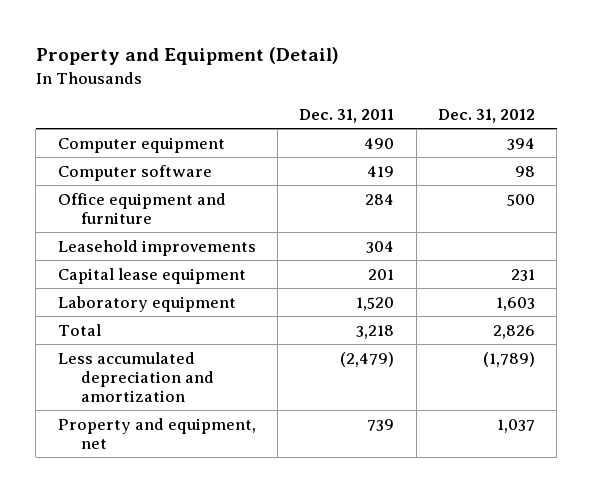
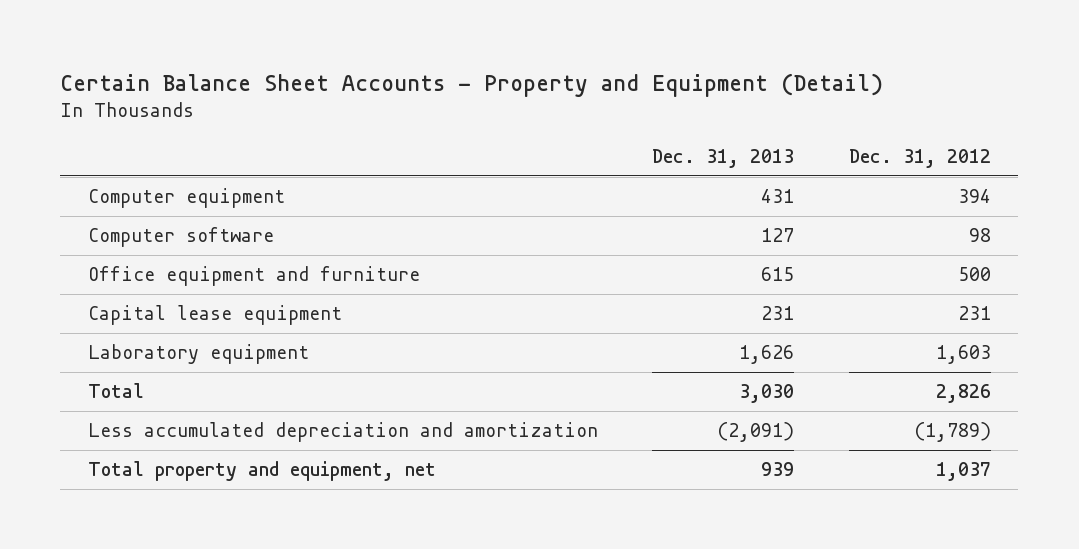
[35,47,339,66] Property and Equipment (Detail) -> [60,72,884,97] Certain Balance Sheet Accounts - Property and Equipment (Detail)
[299,108,395,123] Dec. 31, 2011 -> none
none -> [652,148,795,168] Dec. 31, 2013
[57,239,256,256] Leasehold improvements -> none
[57,417,256,449] Property and equipment, net -> [87,461,436,482] Total property and equipment, net

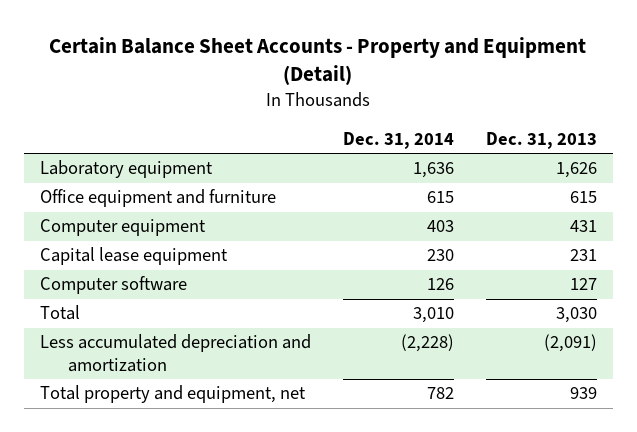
[849,148,992,168] Dec. 31, 2012 -> none
none -> [342,132,454,150] Dec. 31, 2014
[87,344,309,365] Laboratory equipment -> [39,160,213,179] Laboratory equipment
[87,188,285,209] Computer equipment -> [39,219,206,237] Computer equipment
[87,227,274,248] Computer software -> [39,276,187,295] Computer software

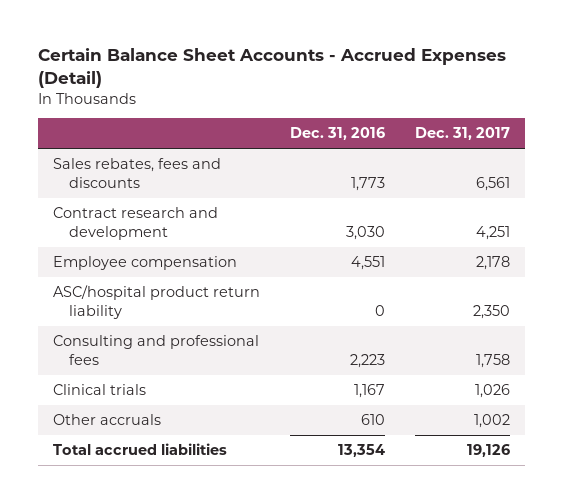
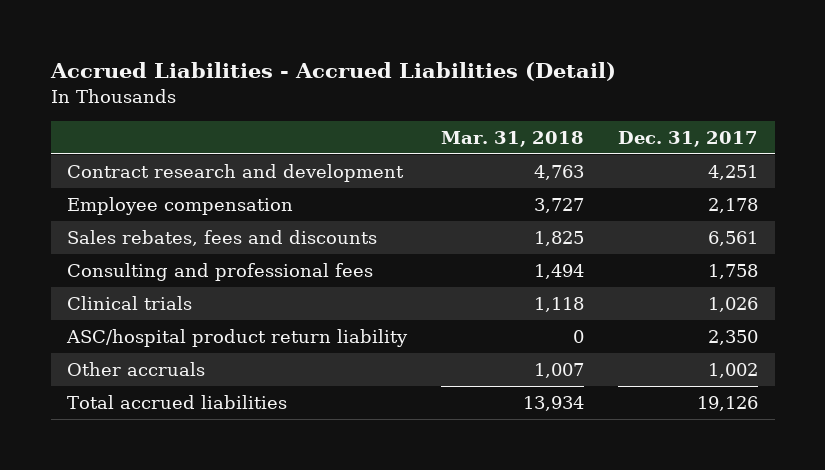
[37,47,506,88] Certain Balance Sheet Accounts - Accrued Expenses (Detail) -> [49,62,616,82] Accrued Liabilities - Accrued Liabilities (Detail)
[290,127,386,141] Dec. 31, 2016 -> none
none -> [441,130,585,147] Mar. 31, 2018
[53,158,222,189] Sales rebates, fees and discounts -> [67,230,378,247] Sales rebates, fees and discounts
[53,285,261,320] ASC/hospital product return liability -> [66,329,409,348] ASC/hospital product return liability

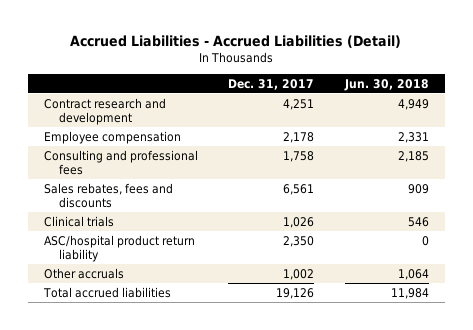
[441,130,585,147] Mar. 31, 2018 -> none
none -> [344,78,430,91] Jun. 30, 2018
[67,230,378,247] Sales rebates, fees and discounts -> [43,182,173,208] Sales rebates, fees and discounts

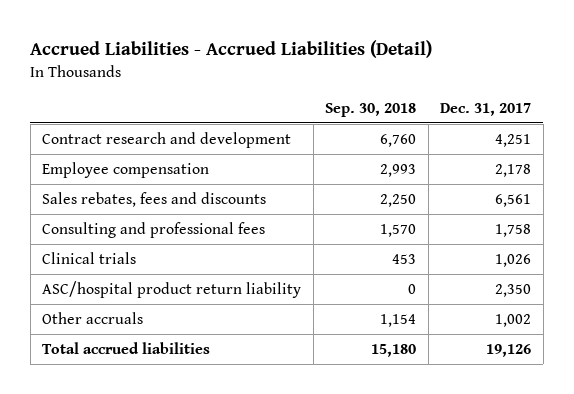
[344,78,430,91] Jun. 30, 2018 -> none
none -> [325,103,417,118] Sep. 30, 2018
[43,149,198,175] Consulting and professional fees -> [42,221,266,238] Consulting and professional fees

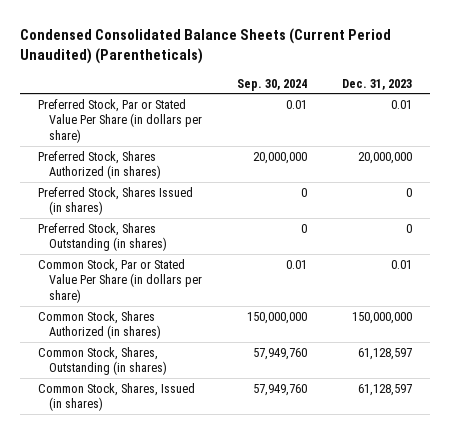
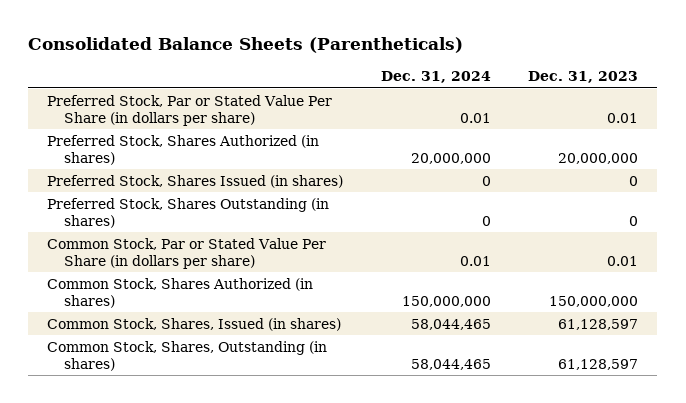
[20,28,392,65] Condensed Consolidated Balance Sheets (Current Period Unaudited) (Parentheticals) -> [28,37,464,54] Consolidated Balance Sheets (Parentheticals)
[237,78,308,91] Sep. 30, 2024 -> none
none -> [380,71,491,84] Dec. 31, 2024
[38,346,167,376] Common Stock, Shares, Outstanding (in shares) -> [47,340,328,371] Common Stock, Shares, Outstanding (in shares)

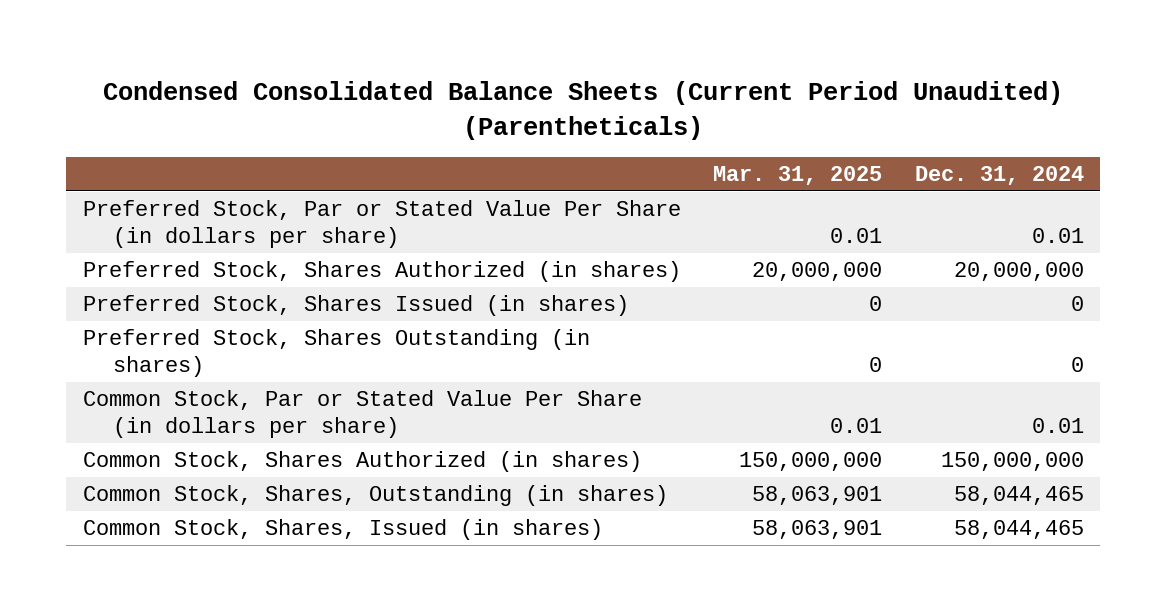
[28,37,464,54] Consolidated Balance Sheets (Parentheticals) -> [103,81,1064,140] Condensed Consolidated Balance Sheets (Current Period Unaudited) (Parentheticals)
[528,71,639,84] Dec. 31, 2023 -> none
none -> [713,165,883,185] Mar. 31, 2025
[47,317,342,331] Common Stock, Shares, Issued (in shares) -> [82,519,603,541] Common Stock, Shares, Issued (in shares)

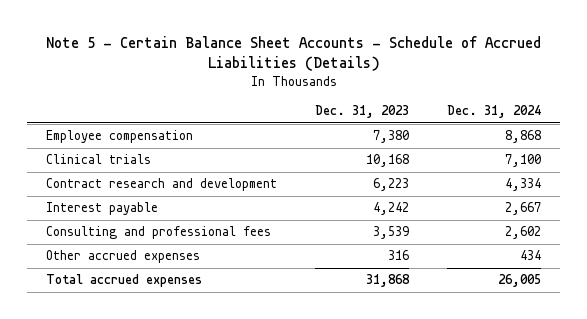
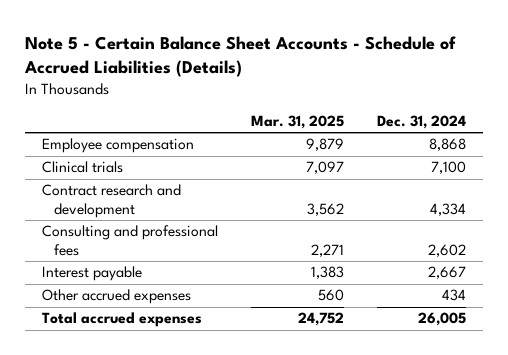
[315,105,410,119] Dec. 31, 2023 -> none
none -> [250,115,344,130] Mar. 31, 2025
[46,202,159,216] Interest payable -> [41,266,142,282] Interest payable

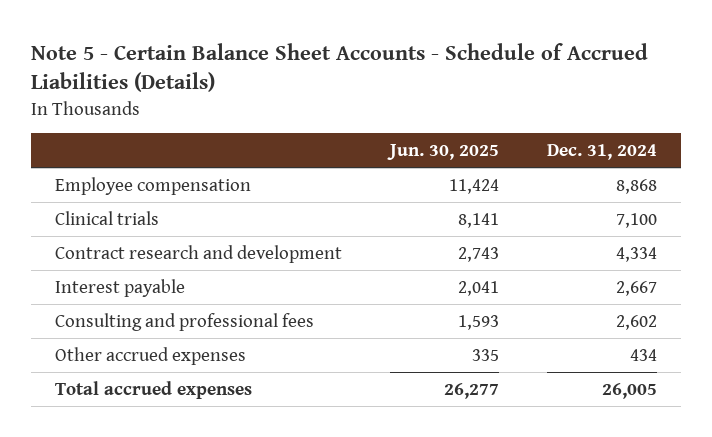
[250,115,344,130] Mar. 31, 2025 -> none
none -> [387,144,500,161] Jun. 30, 2025
[41,225,218,256] Consulting and professional fees -> [55,312,315,331] Consulting and professional fees

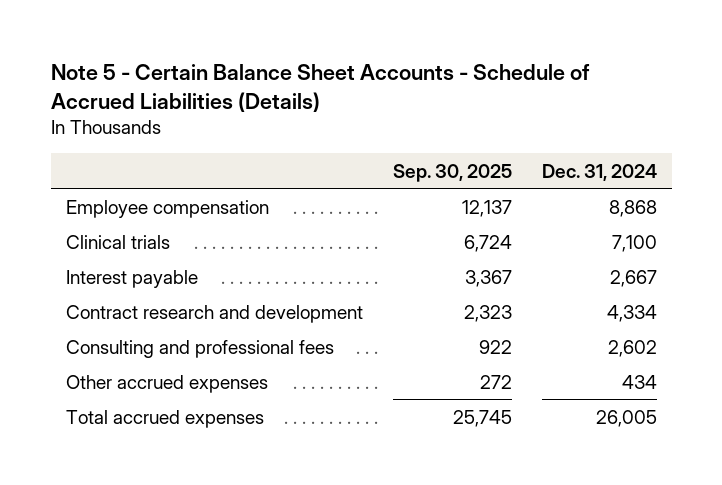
[387,144,500,161] Jun. 30, 2025 -> none
none -> [392,163,512,182] Sep. 30, 2025
[55,244,343,263] Contract research and development -> [65,304,363,323] Contract research and development

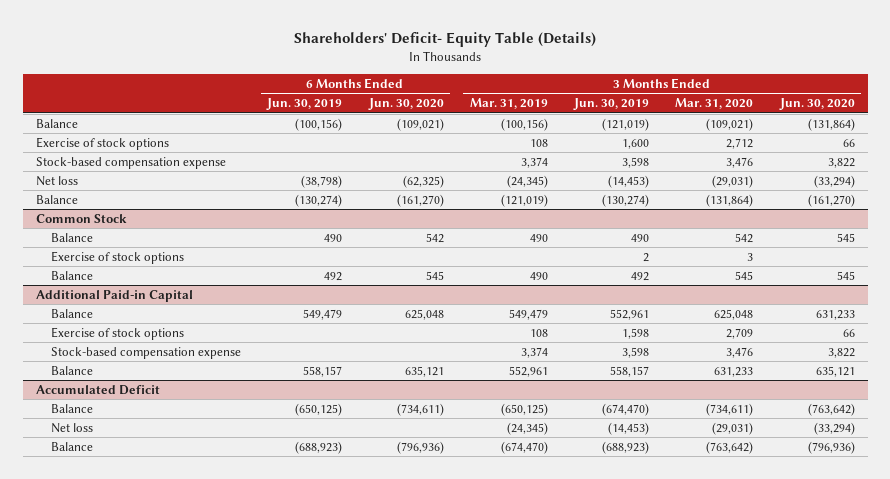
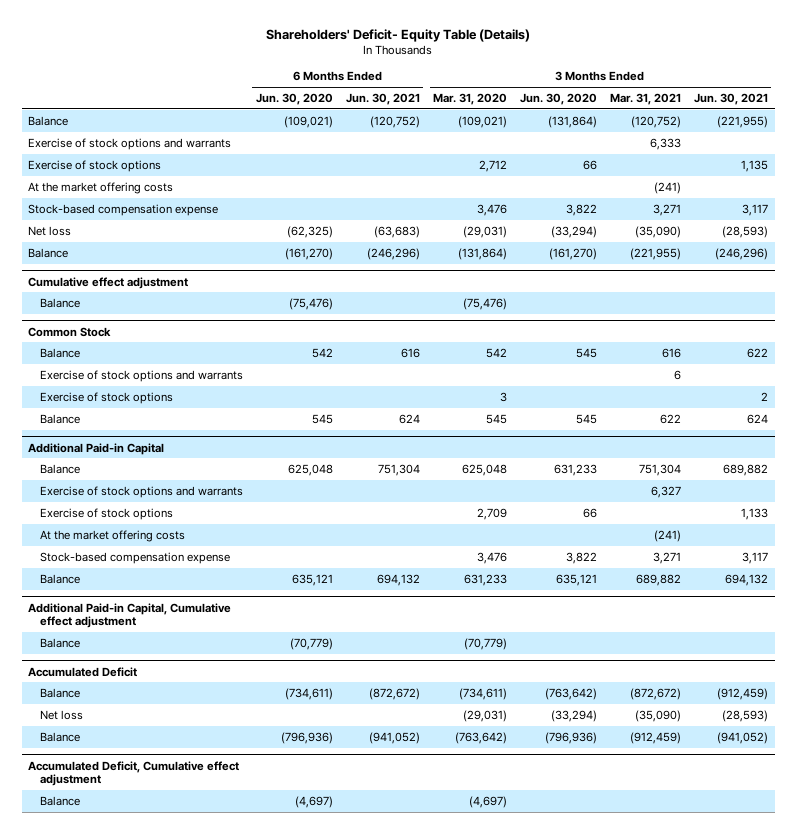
[266,98,343,111] Jun. 30, 2019 -> none
[469,98,548,110] Mar. 31, 2019 -> none
[573,98,650,111] Jun. 30, 2019 -> none
none -> [345,92,420,105] Jun. 30, 2021
none -> [609,92,681,105] Mar. 31, 2021
none -> [693,92,768,105] Jun. 30, 2021
none -> [28,137,232,150] Exercise of stock options and warrants
none -> [28,181,174,194] At the market offering costs
none -> [28,276,189,289] Cumulative effect adjustment
none -> [39,297,80,308] Balance
none -> [39,369,243,382] Exercise of stock options and warrants
none -> [39,485,243,498] Exercise of stock options and warrants
none -> [39,529,185,542] At the market offering costs
none -> [28,602,232,629] Additional Paid-in Capital, Cumulative effect adjustment
none -> [39,637,80,648] Balance
none -> [28,760,240,787] Accumulated Deficit, Cumulative effect adjustment
none -> [39,795,80,806] Balance

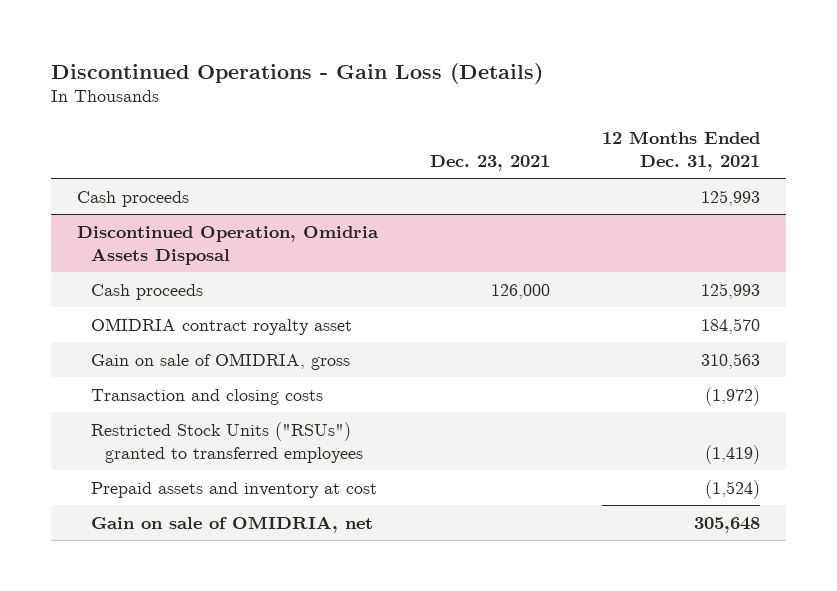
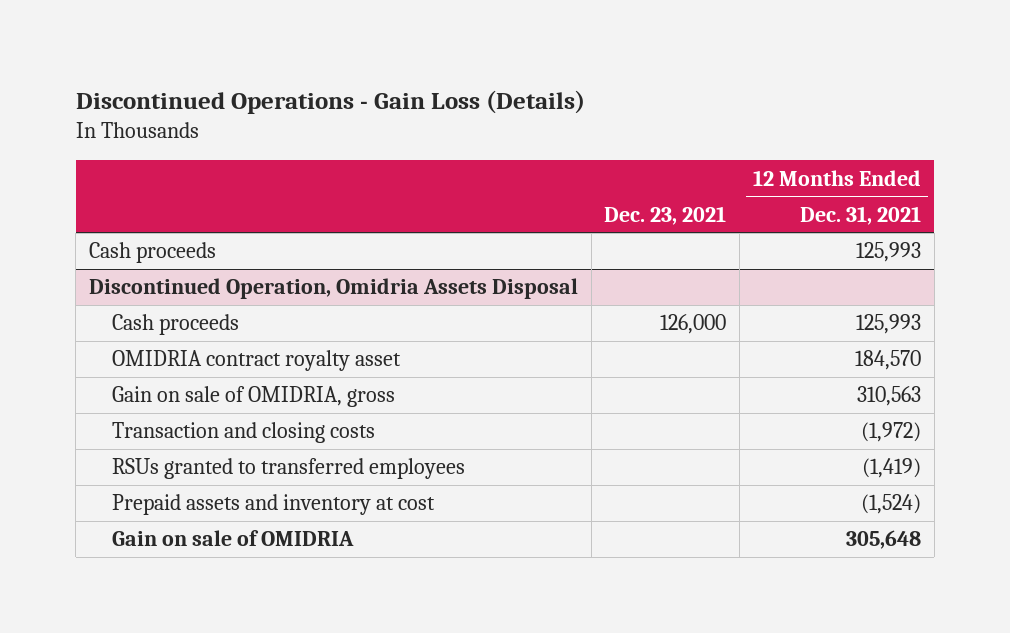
[91,421,364,463] Restricted Stock Units ("RSUs") granted to transferred employees -> [112,458,466,480] RSUs granted to transferred employees
[91,515,374,533] Gain on sale of OMIDRIA, net -> [112,530,355,547] Gain on sale of OMIDRIA

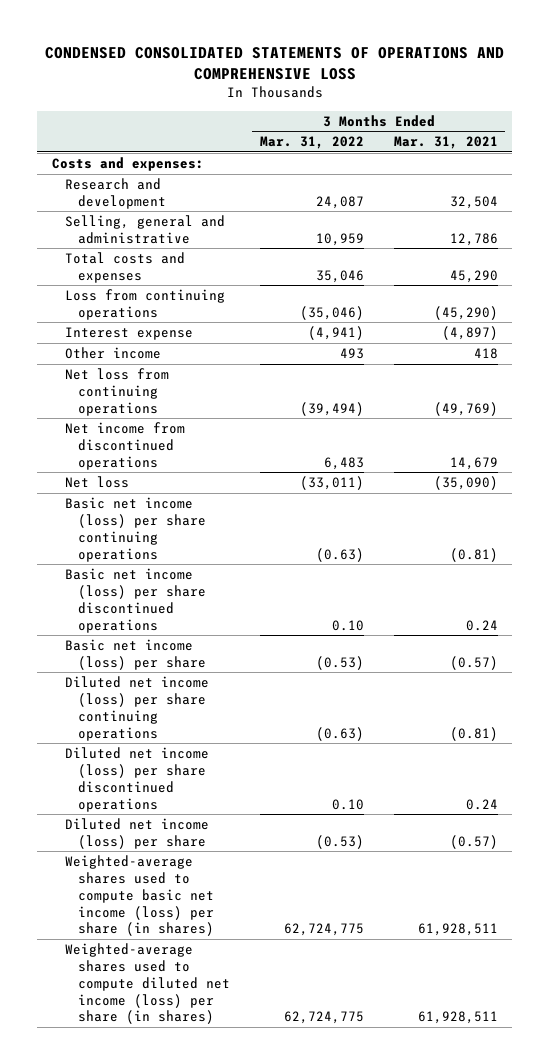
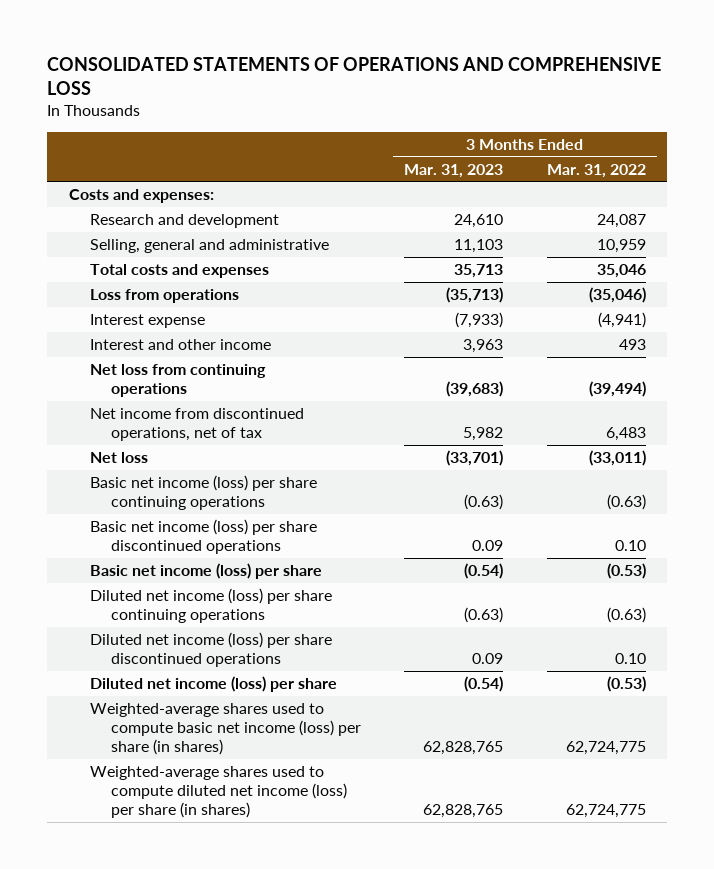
[44,46,504,80] CONDENSED CONSOLIDATED STATEMENTS OF OPERATIONS AND COMPREHENSIVE LOSS -> [46,57,661,96] CONSOLIDATED STATEMENTS OF OPERATIONS AND COMPREHENSIVE LOSS
[393,136,498,150] Mar. 31, 2021 -> none
none -> [404,163,504,178] Mar. 31, 2023
[64,289,225,320] Loss from continuing operations -> [89,288,239,303] Loss from operations
[64,347,161,360] Other income -> [89,338,271,350] Interest and other income
[64,422,185,470] Net income from discontinued operations -> [89,407,304,442] Net income from discontinued operations, net of tax

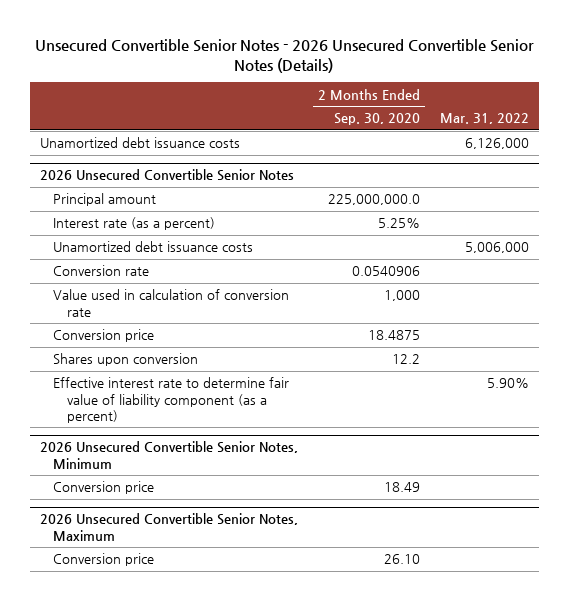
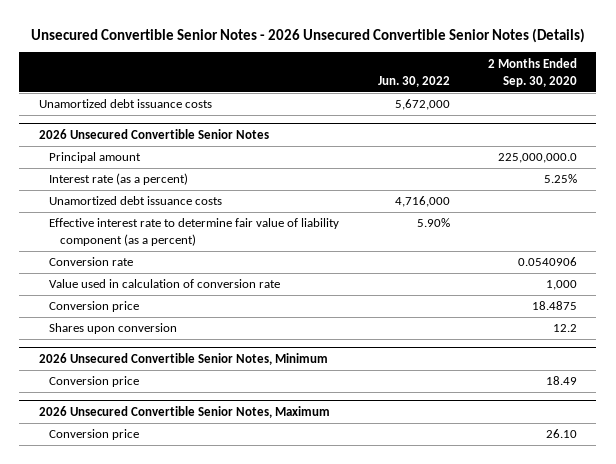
[440,113,530,125] Mar. 31, 2022 -> none
none -> [377,75,450,87] Jun. 30, 2022
[53,377,290,423] Effective interest rate to determine fair value of liability component (as a percent) -> [49,218,340,247] Effective interest rate to determine fair value of liability component (as a percent)

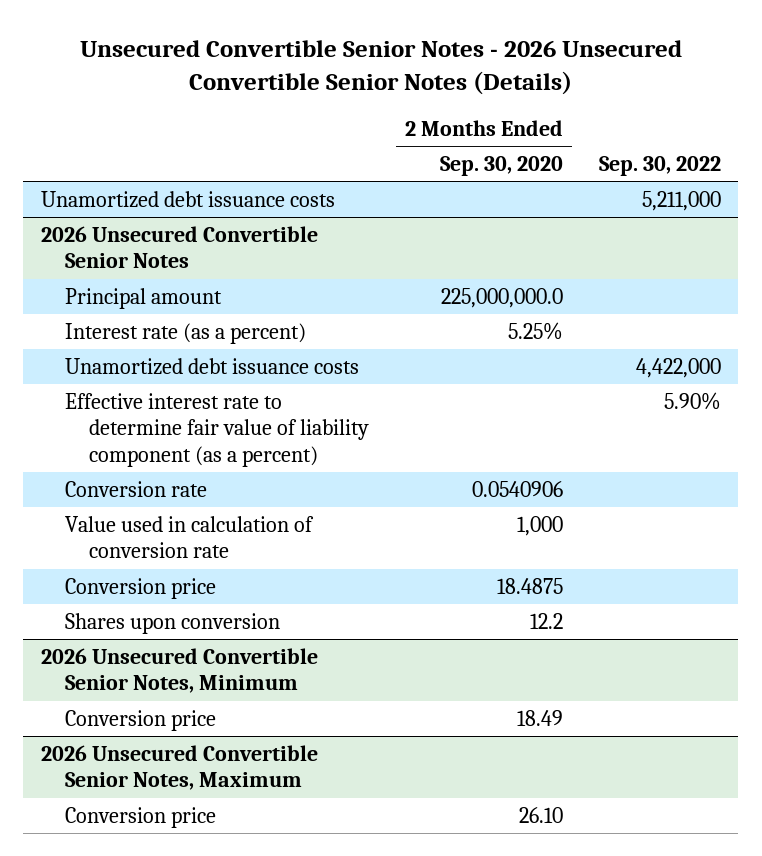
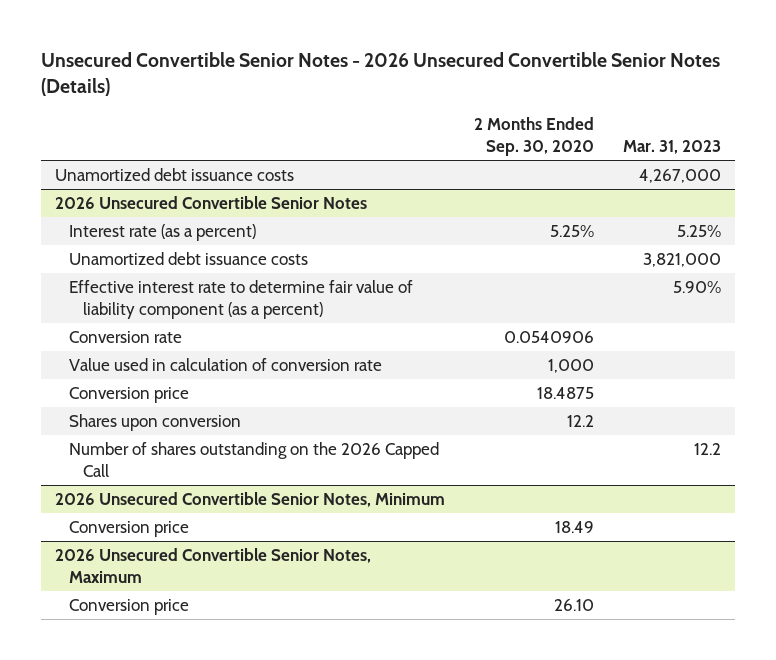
[598,155,721,176] Sep. 30, 2022 -> none
none -> [622,139,721,154] Mar. 31, 2023
[65,287,223,309] Principal amount -> none
none -> [69,442,440,477] Number of shares outstanding on the 2026 Capped Call

